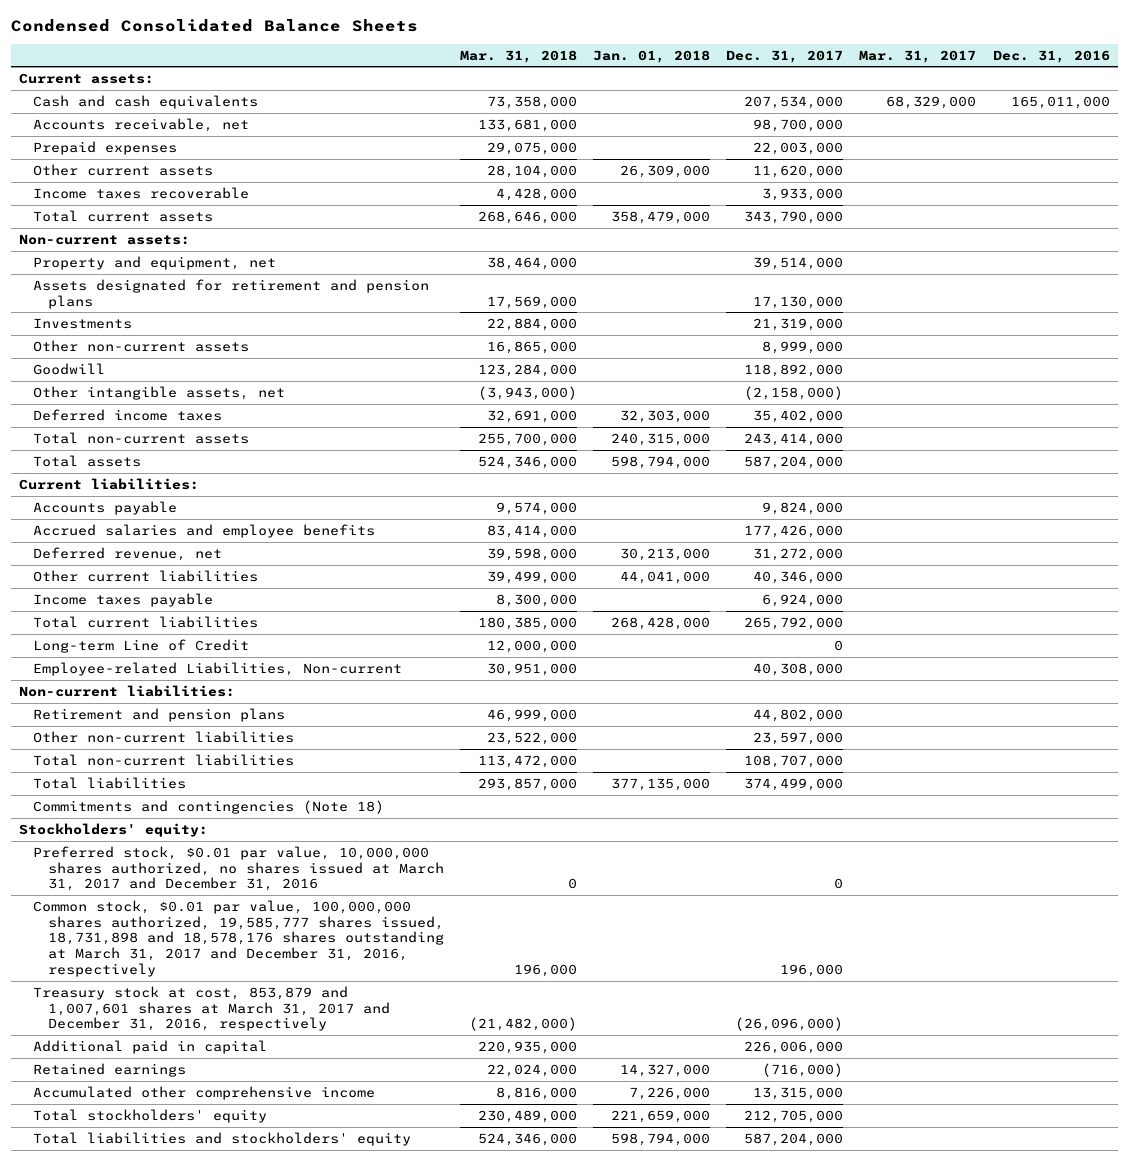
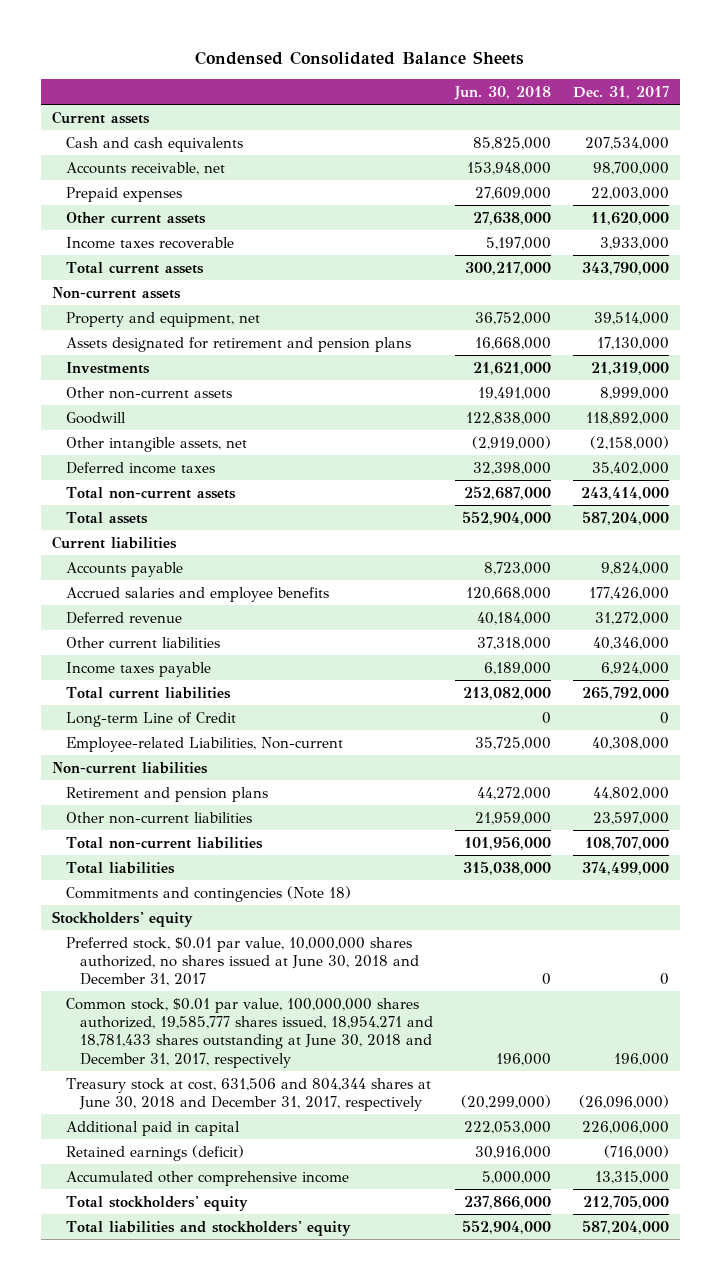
[459,49,577,63] Mar. 31, 2018 -> none
[592,49,710,63] Jan. 01, 2018 -> none
[859,49,977,63] Mar. 31, 2017 -> none
[992,49,1110,63] Dec. 31, 2016 -> none
none -> [453,85,551,100] Jun. 30, 2018
[18,72,154,84] Current assets: -> [51,110,150,124] Current assets
[18,233,190,245] Non-current assets: -> [51,286,181,299] Non-current assets
[18,477,199,490] Current liabilities: -> [51,535,177,549] Current liabilities
[33,546,223,561] Deferred revenue, net -> [65,611,182,624] Deferred revenue
[18,684,235,697] Non-current liabilities: -> [51,761,208,774] Non-current liabilities
[18,822,208,837] Stockholders' equity: -> [51,910,193,927] Stockholders' equity
[33,845,444,892] Preferred stock, $0.01 par value, 10,000,000 shares authorized, no shares issued at March 31, 2017 and December 31, 2016 -> [65,936,419,987] Preferred stock, $0.01 par value, 10,000,000 shares authorized, no shares issued at June 30, 2018 and December 31, 2017
[33,899,444,977] Common stock, $0.01 par value, 100,000,000 shares authorized, 19,585,777 shares issued, 18,731,898 and 18,578,176 shares outstanding at March 31, 2017 and December 31, 2016, respectively -> [65,997,433,1068] Common stock, $0.01 par value, 100,000,000 shares authorized, 19,585,777 shares issued, 18,954,271 and 18,781,433 shares outstanding at June 30, 2018 and December 31, 2017, respectively
[33,985,390,1032] Treasury stock at cost, 853,879 and 1,007,601 shares at March 31, 2017 and December 31, 2016, respectively -> [65,1077,431,1111] Treasury stock at cost, 631,506 and 804,344 shares at June 30, 2018 and December 31, 2017, respectively
[33,1062,187,1077] Retained earnings -> [65,1144,244,1161] Retained earnings (deficit)

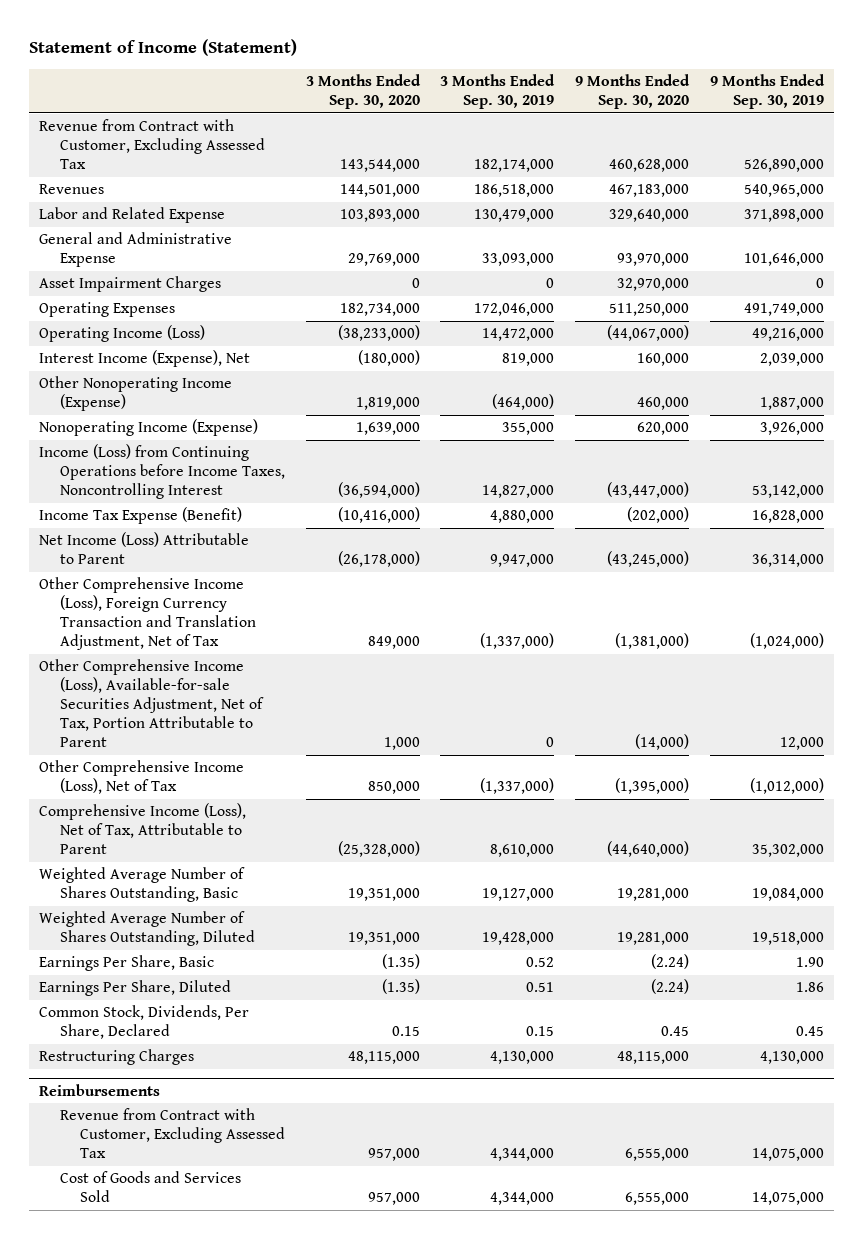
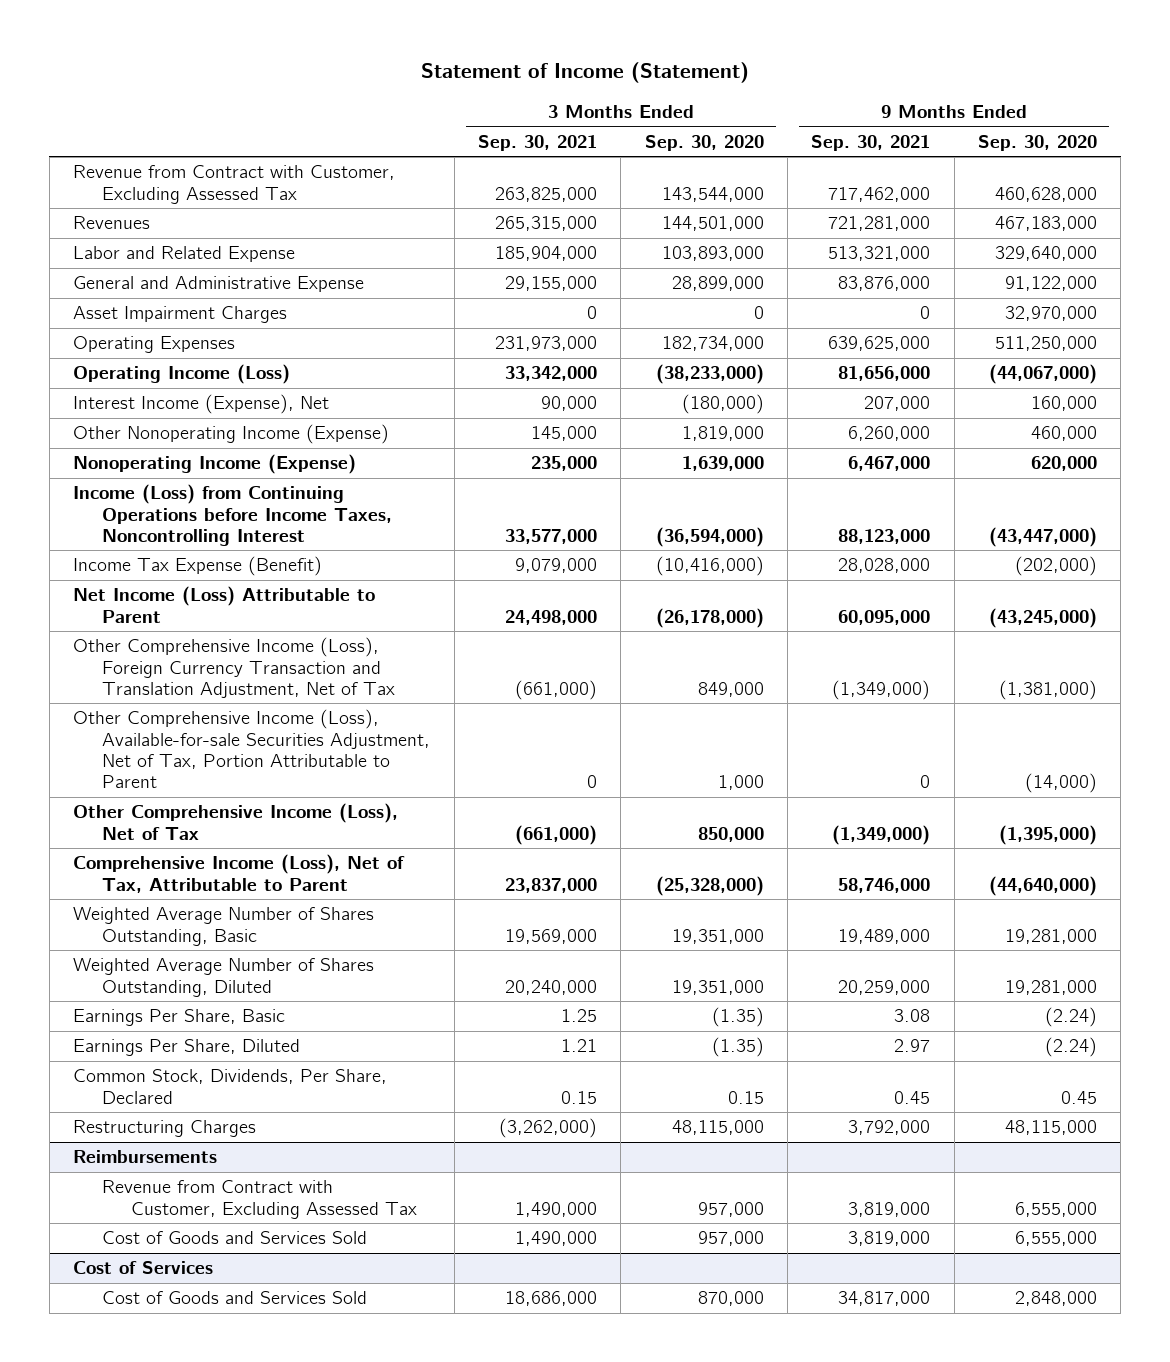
[440,74,556,110] 3 Months Ended Sep. 30, 2019 -> none
[709,74,825,110] 9 Months Ended Sep. 30, 2019 -> none
none -> [477,134,597,151] Sep. 30, 2021
none -> [811,134,931,151] Sep. 30, 2021
[347,253,420,267] 29,769,000 -> [671,276,764,292] 28,899,000
[616,253,689,267] 93,970,000 -> [1005,276,1098,292] 91,122,000
none -> [73,1261,214,1275] Cost of Services
none -> [102,1291,368,1305] Cost of Goods and Services Sold

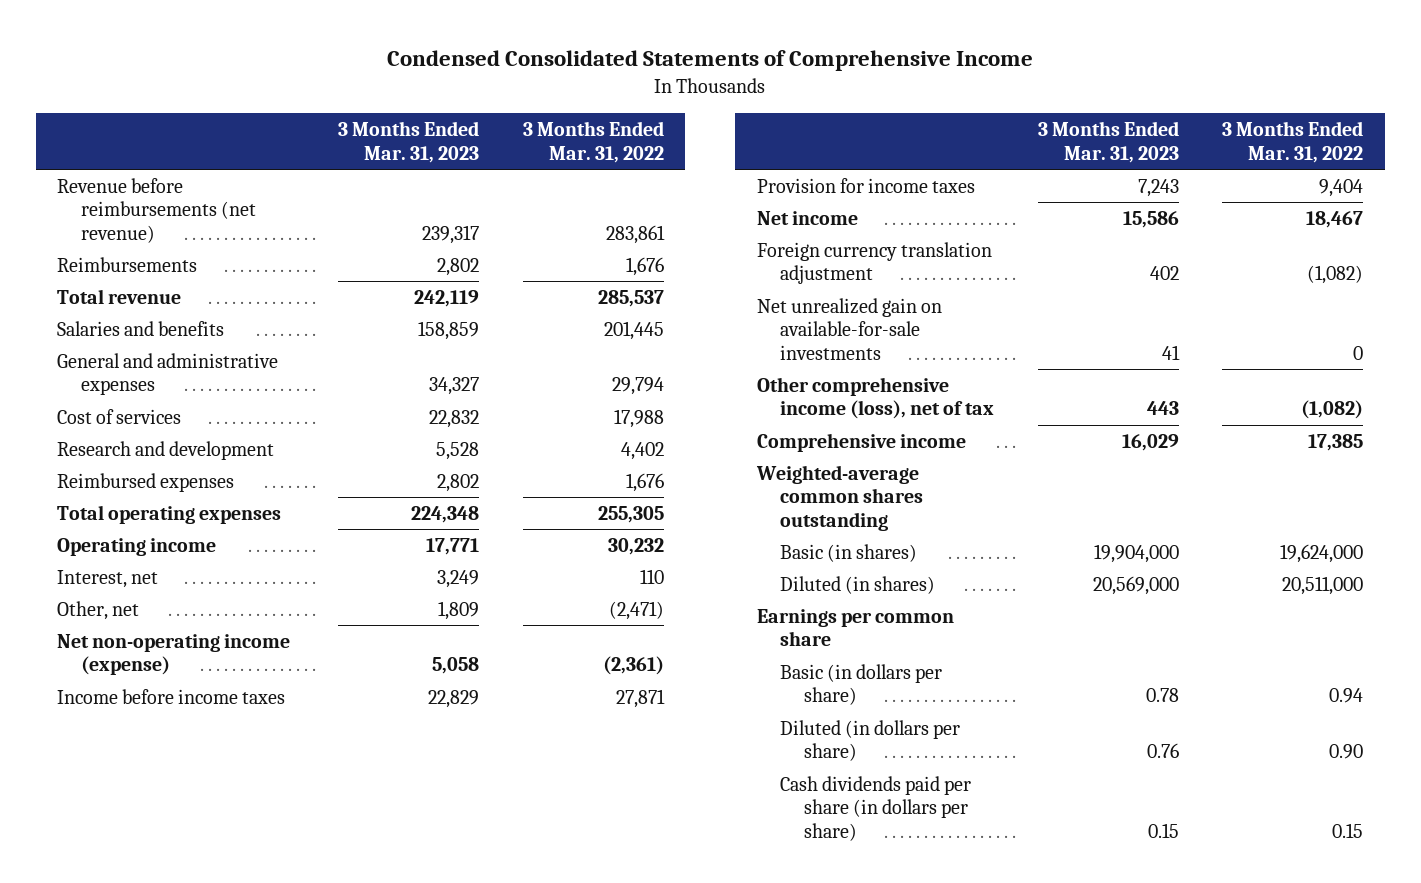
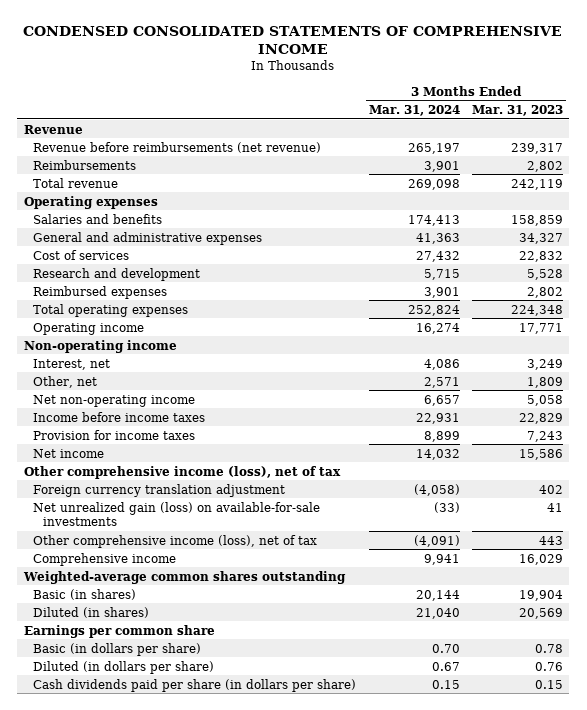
[387,50,1034,72] Condensed Consolidated Statements of Comprehensive Income -> [23,25,563,55] CONDENSED CONSOLIDATED STATEMENTS OF COMPREHENSIVE INCOME
[522,121,664,163] 3 Months Ended Mar. 31, 2022 -> none
none -> [368,105,460,117] Mar. 31, 2024
none -> [23,124,83,134] Revenue
none -> [23,195,158,209] Operating expenses
none -> [23,339,177,353] Non-operating income
[57,633,291,676] Net non-operating income (expense) -> [33,394,196,407] Net non-operating income
none -> [23,465,341,479] Other comprehensive income (loss), net of tax
[756,297,942,360] Net unrealized gain on available-for-sale investments -> [33,501,321,527] Net unrealized gain (loss) on available-for-sale investments
[1093,543,1179,563] 19,904,000 -> [519,589,564,601] 19,904
[1092,575,1179,595] 20,569,000 -> [519,607,564,619] 20,569

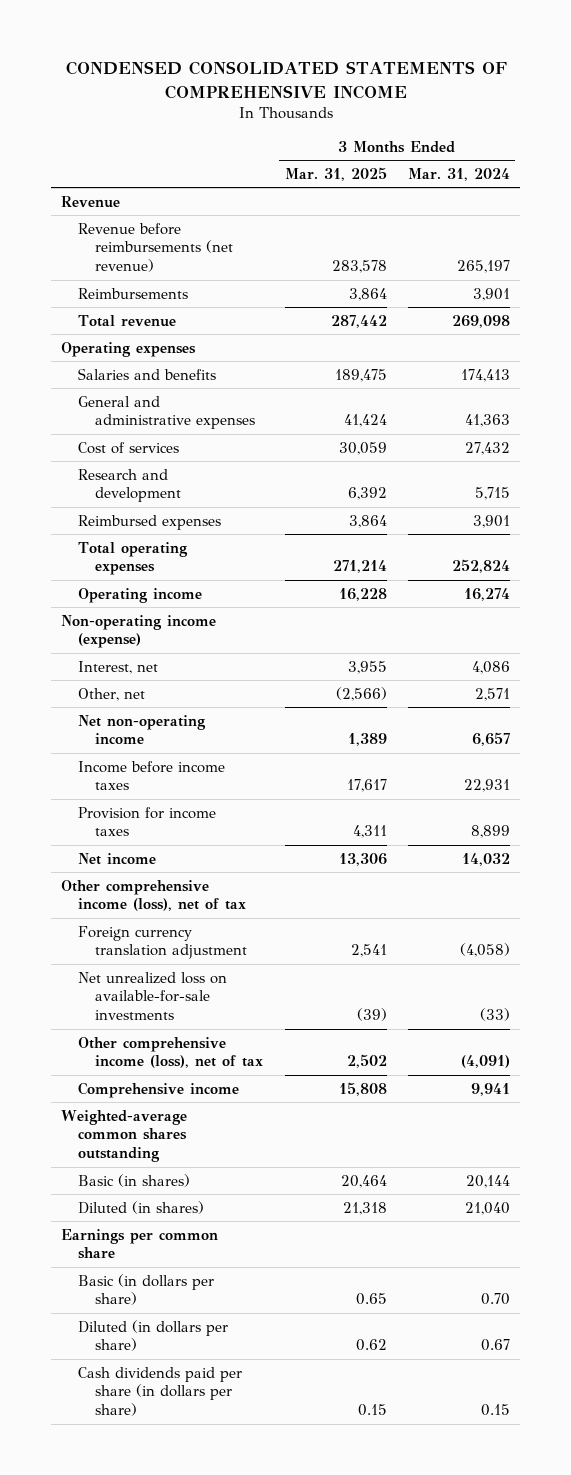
[472,105,564,117] Mar. 31, 2023 -> none
none -> [284,166,387,181] Mar. 31, 2025
[23,339,177,353] Non-operating income -> [61,614,217,649] Non-operating income (expense)
[33,501,321,527] Net unrealized gain (loss) on available-for-sale investments -> [78,971,228,1021] Net unrealized loss on available-for-sale investments

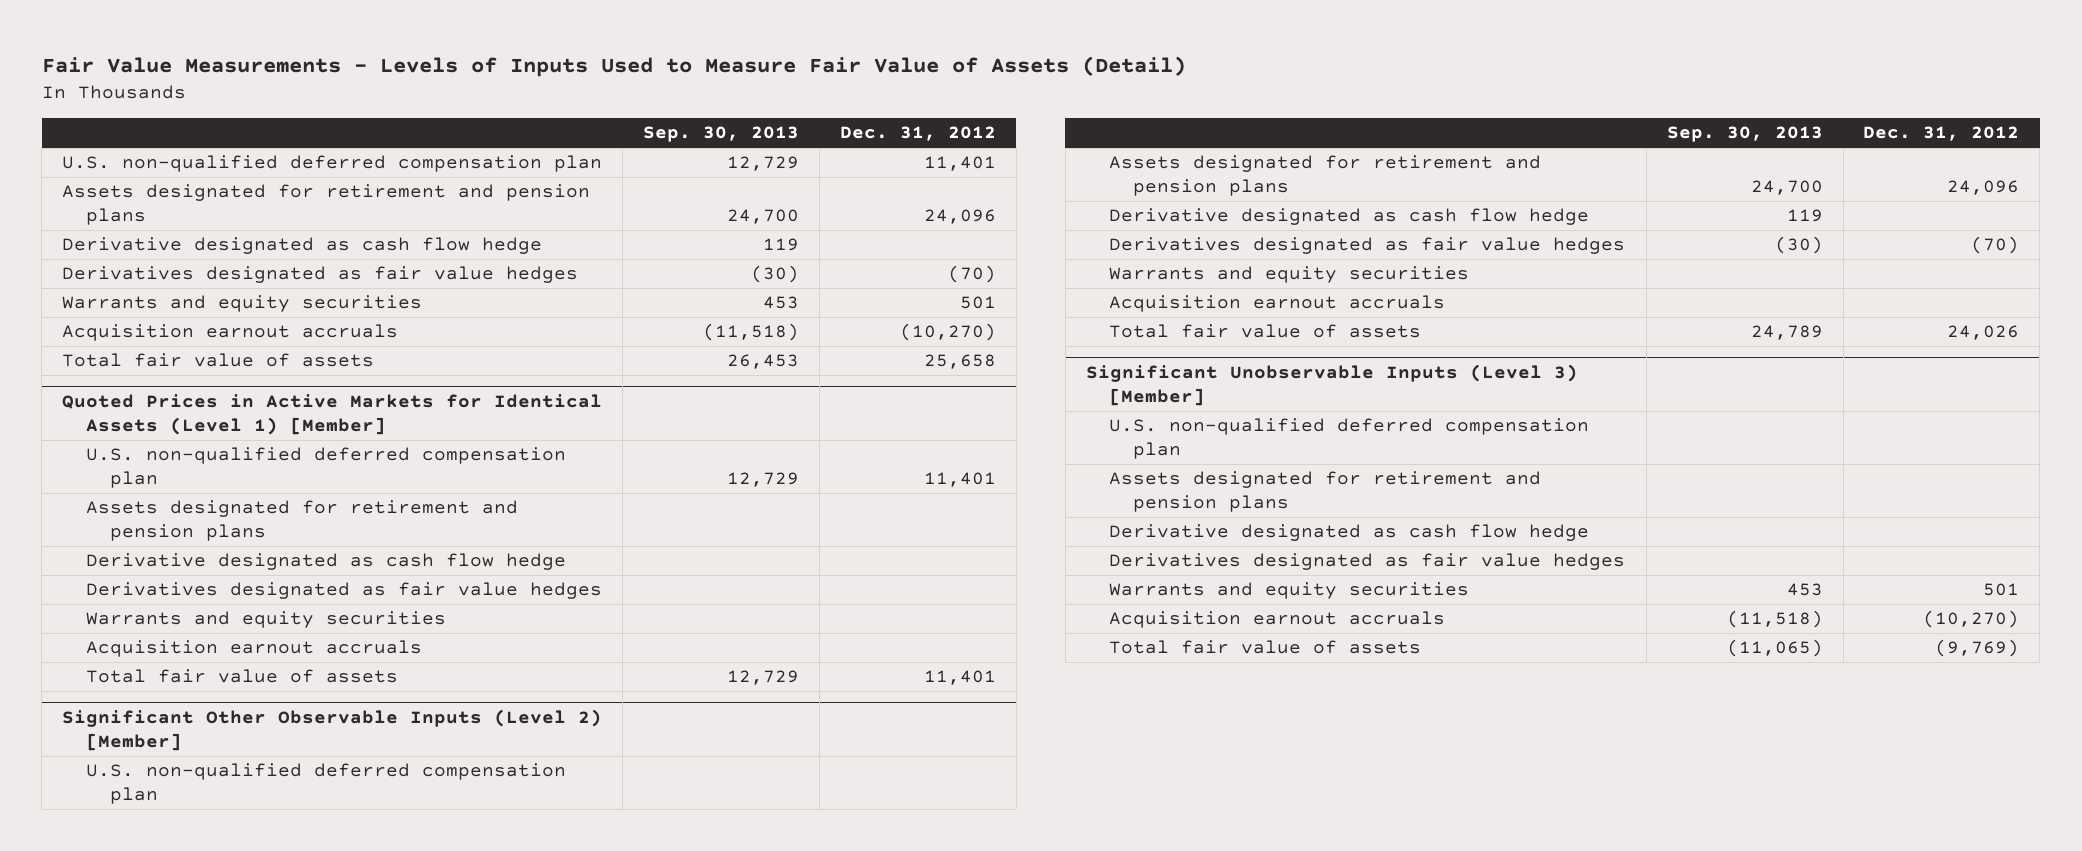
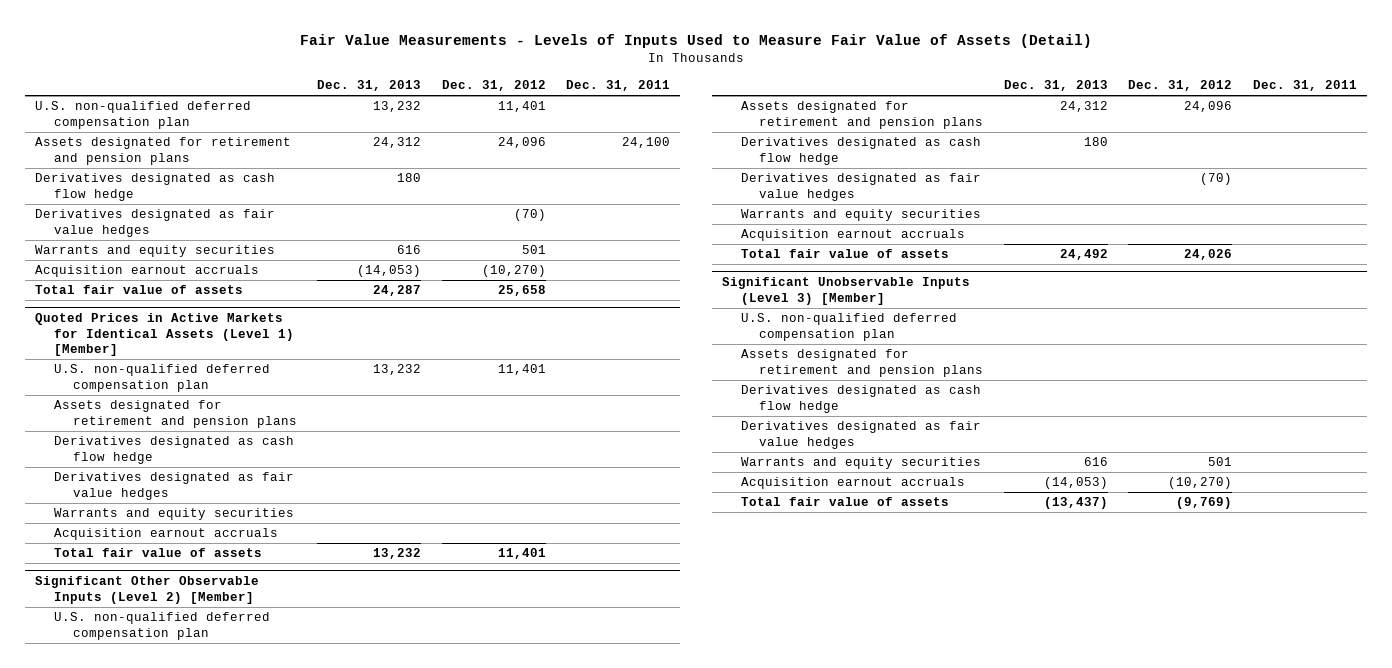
[643,126,800,143] Sep. 30, 2013 -> none
none -> [317,80,422,92] Dec. 31, 2013
none -> [566,80,671,92] Dec. 31, 2011
[62,237,543,255] Derivative designated as cash flow hedge -> [35,173,276,202] Derivatives designated as cash flow hedge
[86,553,567,571] Derivative designated as cash flow hedge -> [54,436,295,465] Derivatives designated as cash flow hedge
[1109,208,1590,226] Derivative designated as cash flow hedge -> [740,137,981,166] Derivatives designated as cash flow hedge
[1109,524,1590,542] Derivative designated as cash flow hedge -> [740,385,981,414] Derivatives designated as cash flow hedge

